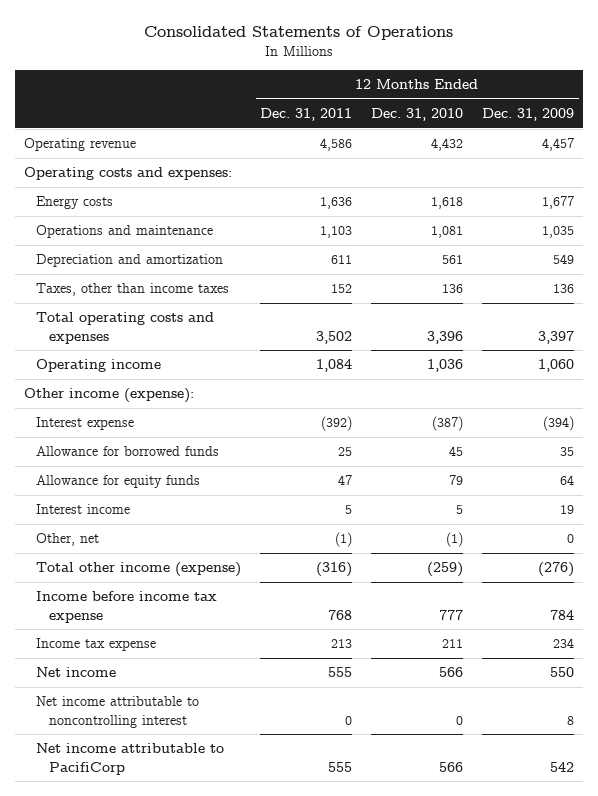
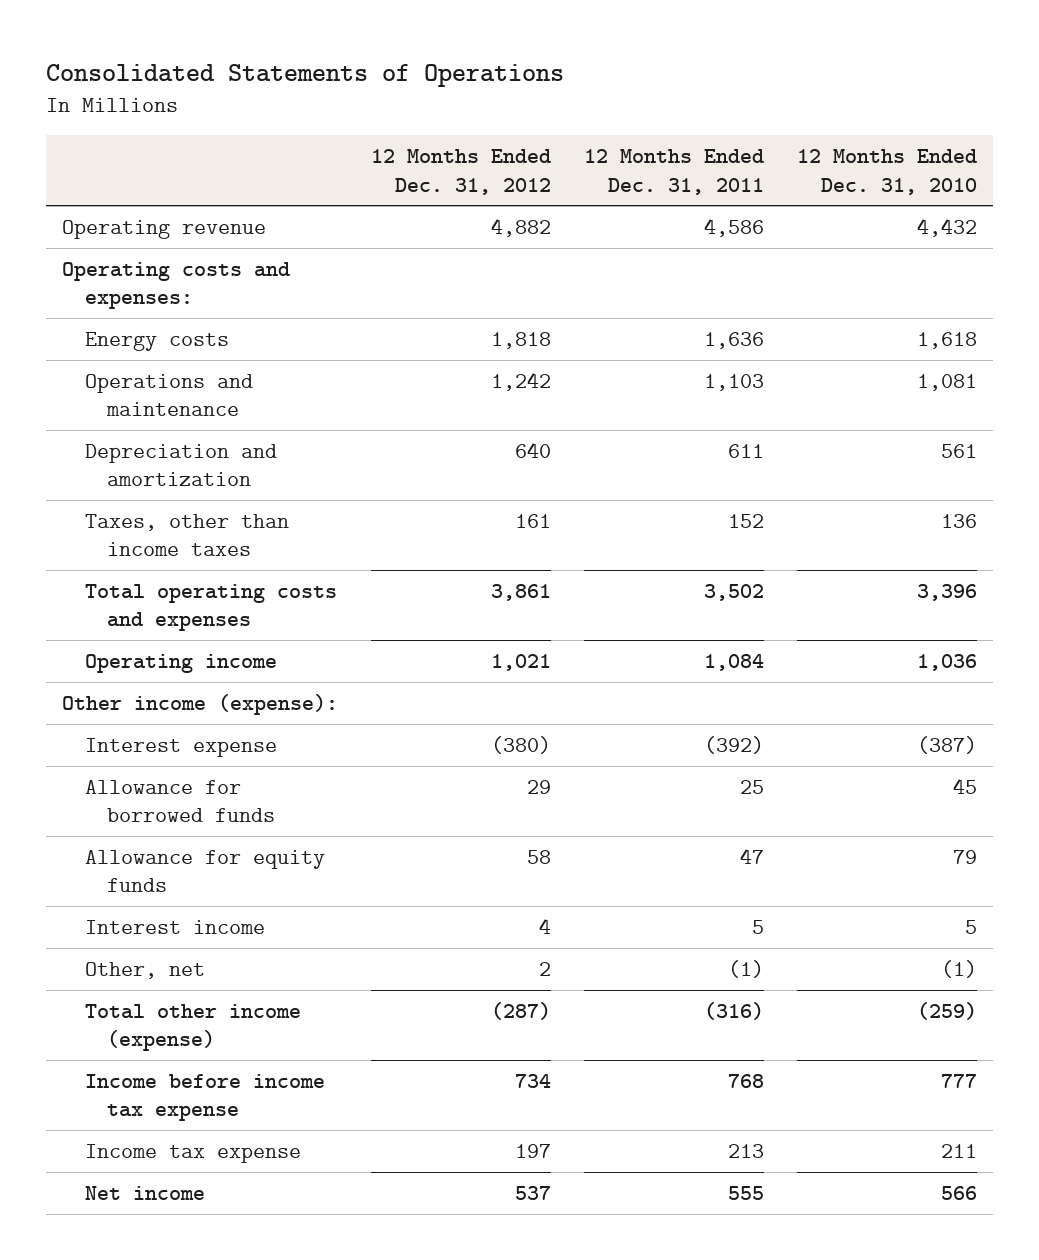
[481,108,574,122] Dec. 31, 2009 -> none
none -> [371,149,552,195] 12 Months Ended Dec. 31, 2012
[36,696,200,728] Net income attributable to noncontrolling interest -> none
[36,743,225,775] Net income attributable to PacifiCorp -> none

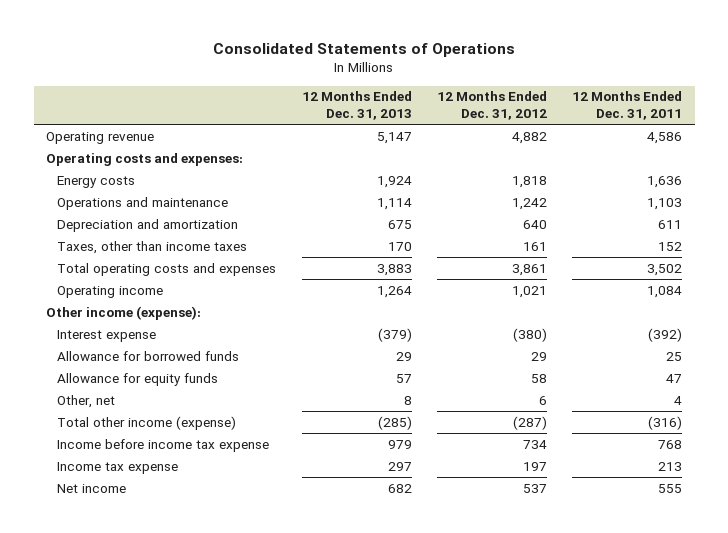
[796,149,977,195] 12 Months Ended Dec. 31, 2010 -> none
none -> [301,91,412,120] 12 Months Ended Dec. 31, 2013
[84,919,265,934] Interest income -> none
[539,961,552,976] 2 -> [538,395,547,405] 6
[727,959,764,978] (1) -> [674,395,683,405] 4

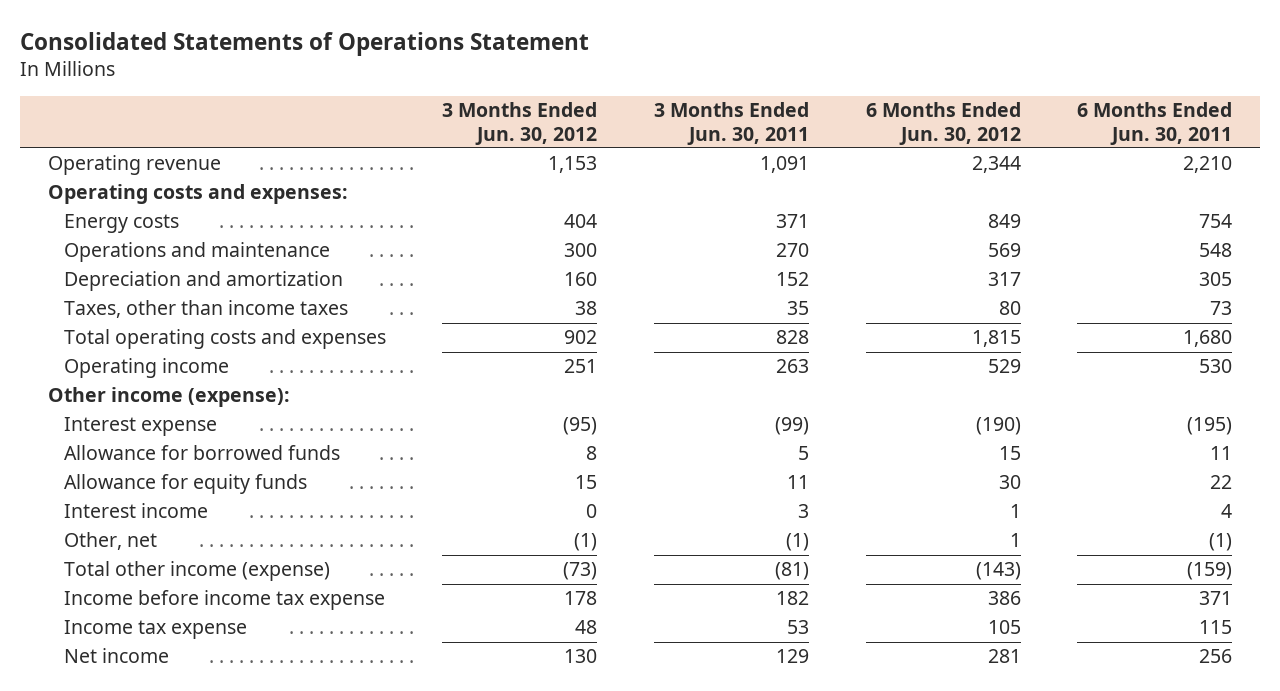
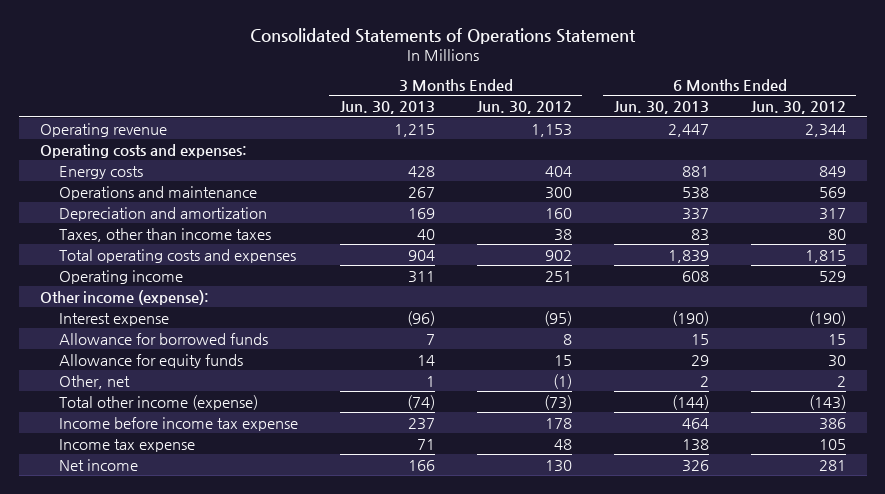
[654,102,810,145] 3 Months Ended Jun. 30, 2011 -> none
[1077,102,1233,145] 6 Months Ended Jun. 30, 2011 -> none
none -> [339,101,435,115] Jun. 30, 2013
none -> [613,101,709,115] Jun. 30, 2013
[63,503,208,519] Interest income -> none
[1009,533,1021,548] 1 -> [836,375,846,387] 2

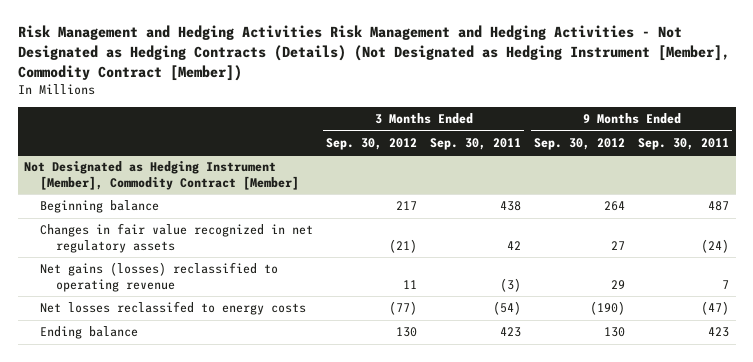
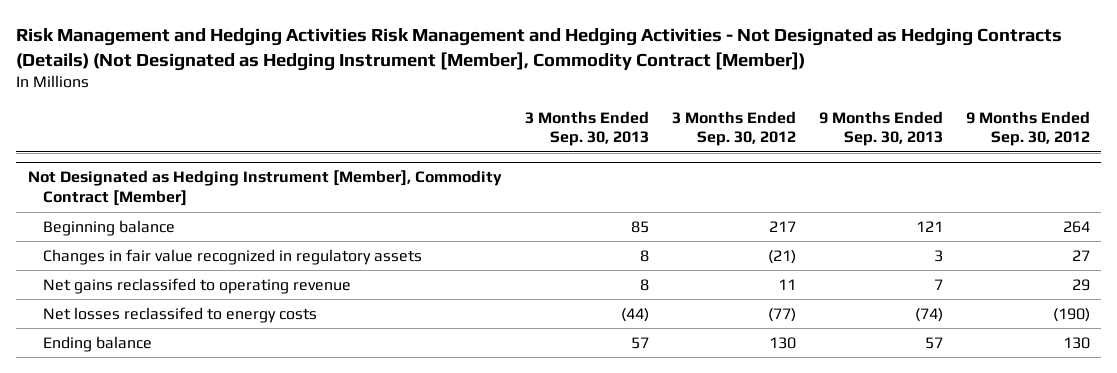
[430,137,522,150] Sep. 30, 2011 -> none
[638,137,730,150] Sep. 30, 2011 -> none
none -> [524,110,649,147] 3 Months Ended Sep. 30, 2013
none -> [818,110,943,147] 9 Months Ended Sep. 30, 2013
[39,223,313,253] Changes in fair value recognized in net regulatory assets -> [42,248,422,265] Changes in fair value recognized in regulatory assets
[39,262,278,292] Net gains (losses) reclassified to operating revenue -> [42,277,351,294] Net gains reclassifed to operating revenue

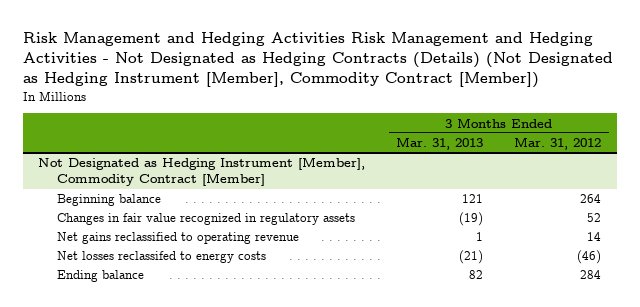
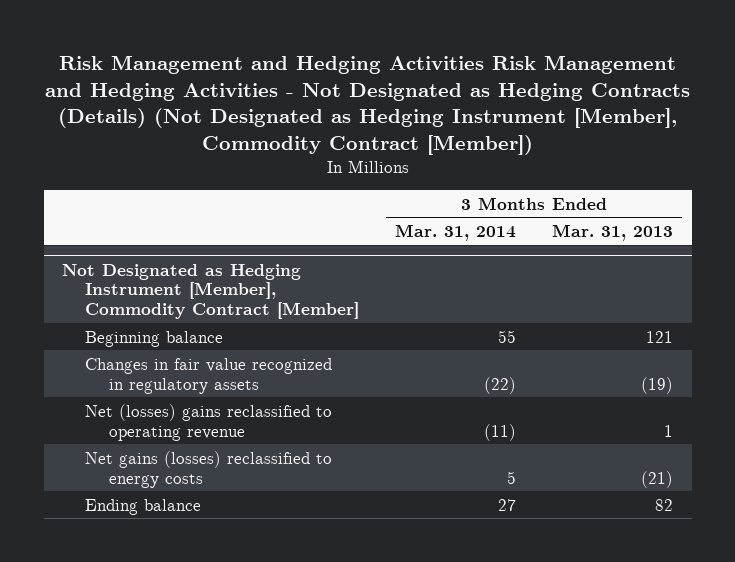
[514,136,602,150] Mar. 31, 2012 -> none
none -> [395,223,517,241] Mar. 31, 2014
[57,232,300,245] Net gains reclassified to operating revenue -> [85,403,333,441] Net (losses) gains reclassified to operating revenue
[57,251,267,264] Net losses reclassifed to energy costs -> [85,450,333,488] Net gains (losses) reclassified to energy costs

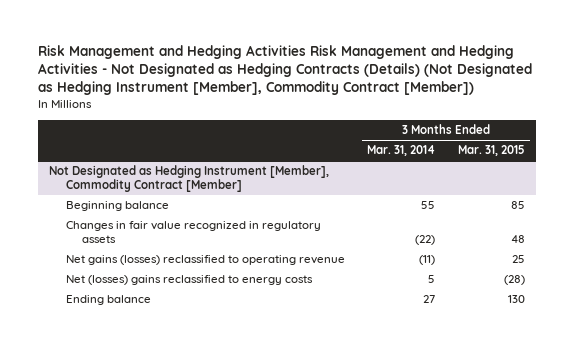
[552,223,674,241] Mar. 31, 2013 -> none
none -> [457,145,525,157] Mar. 31, 2015
[85,403,333,441] Net (losses) gains reclassified to operating revenue -> [65,255,345,266] Net gains (losses) reclassified to operating revenue
[85,450,333,488] Net gains (losses) reclassified to energy costs -> [65,275,313,286] Net (losses) gains reclassified to energy costs

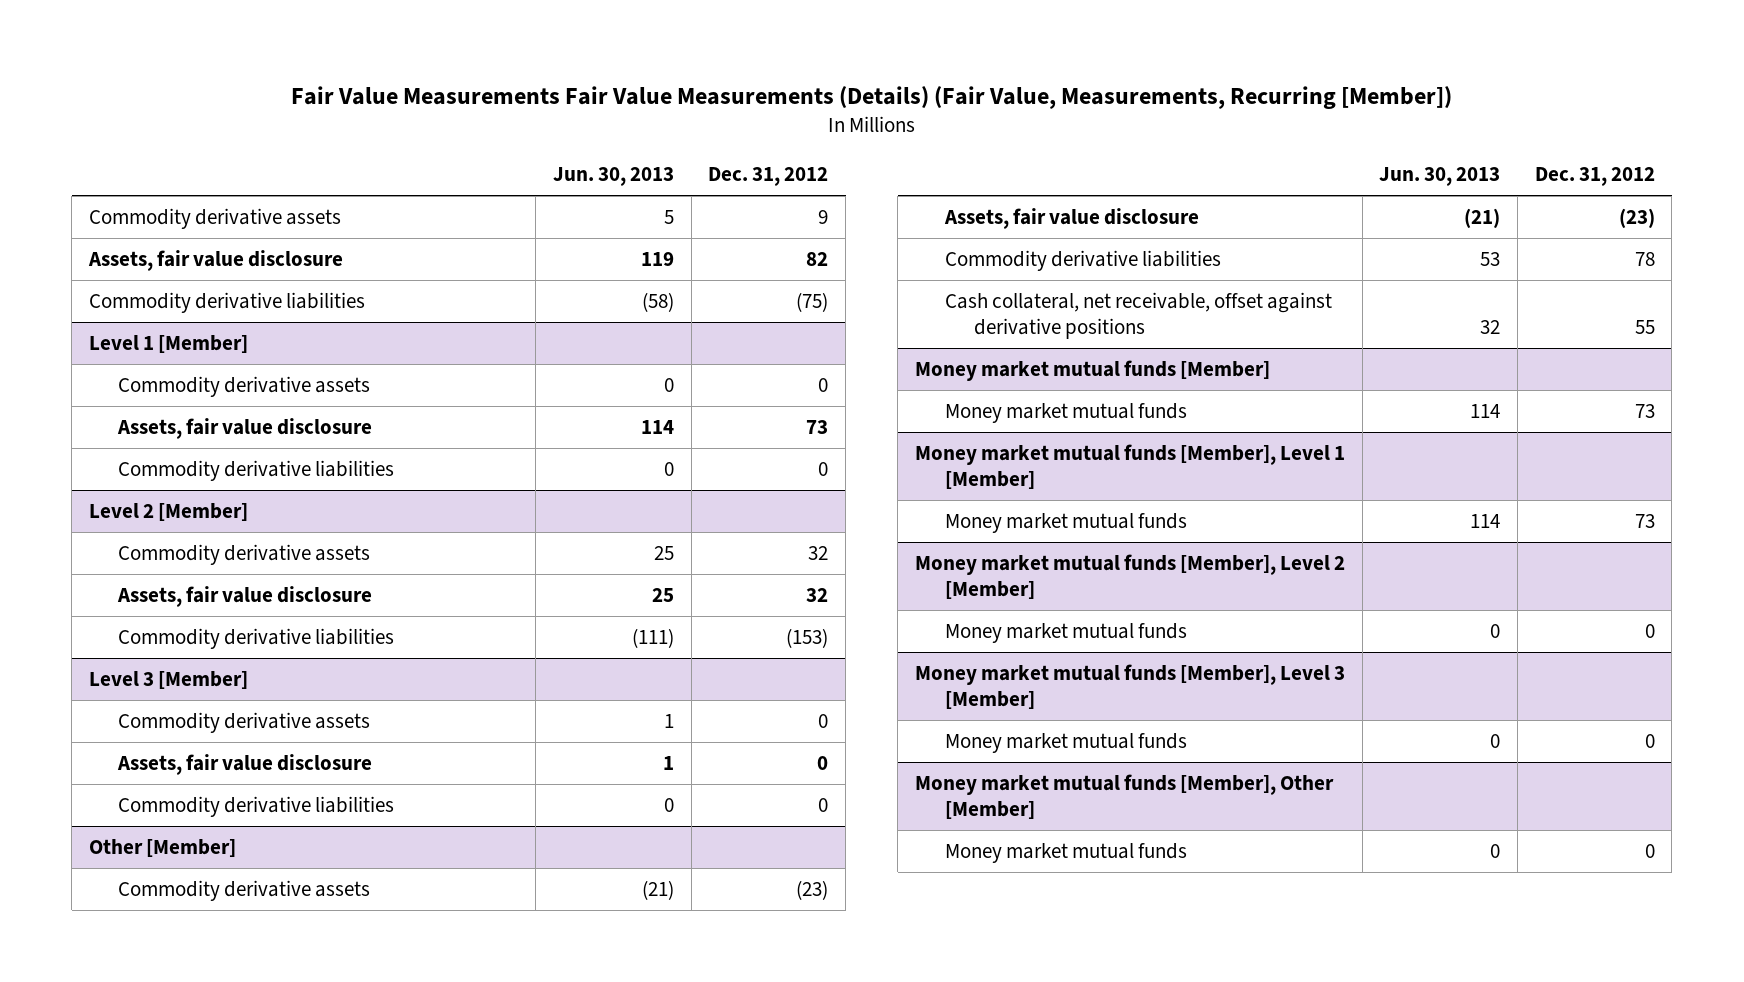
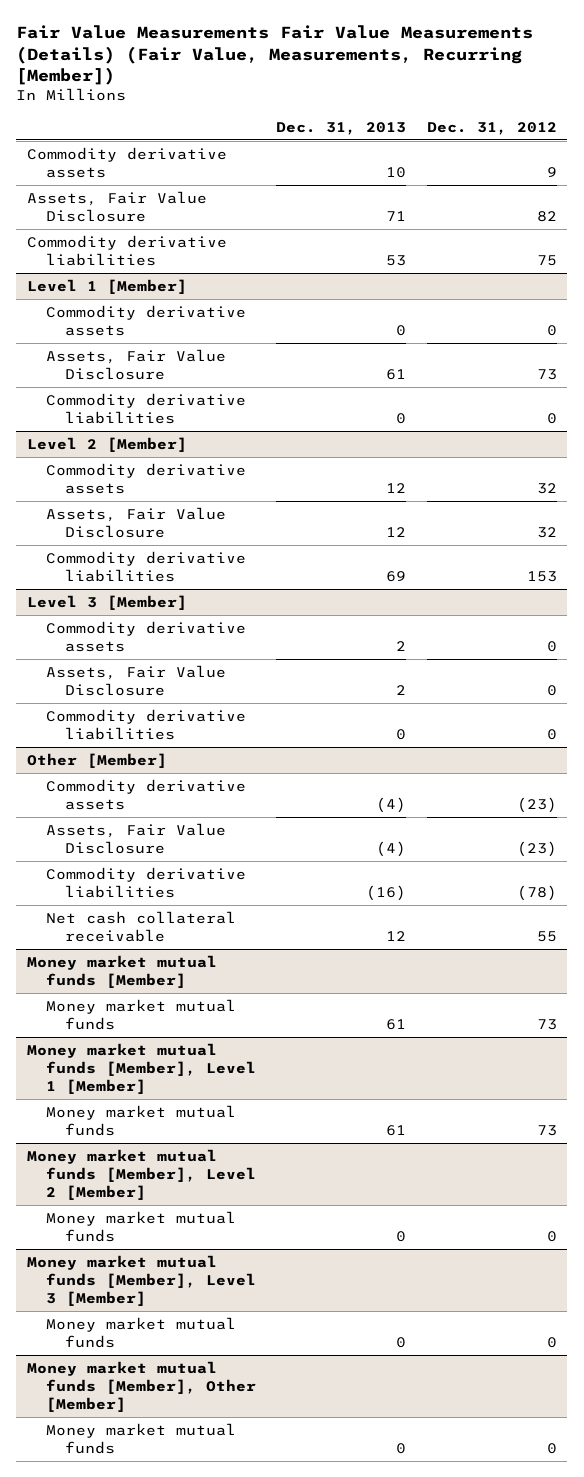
[553,167,675,187] Jun. 30, 2013 -> none
none -> [276,121,407,135] Dec. 31, 2013
[87,249,343,271] Assets, fair value disclosure -> [26,190,207,222] Assets, Fair Value Disclosure
[796,291,829,312] (75) -> [537,254,558,266] 75
[117,417,373,439] Assets, fair value disclosure -> [45,348,226,380] Assets, Fair Value Disclosure
[117,585,373,607] Assets, fair value disclosure -> [45,506,226,538] Assets, Fair Value Disclosure
[786,627,829,648] (153) -> [527,570,558,582] 153
[117,753,373,775] Assets, fair value disclosure -> [45,664,226,696] Assets, Fair Value Disclosure
[943,207,1199,229] Assets, fair value disclosure -> [45,822,226,854] Assets, Fair Value Disclosure
[1634,251,1655,266] 78 -> [517,884,558,901] (78)
[944,291,1332,339] Cash collateral, net receivable, offset against derivative positions -> [45,910,236,942] Net cash collateral receivable

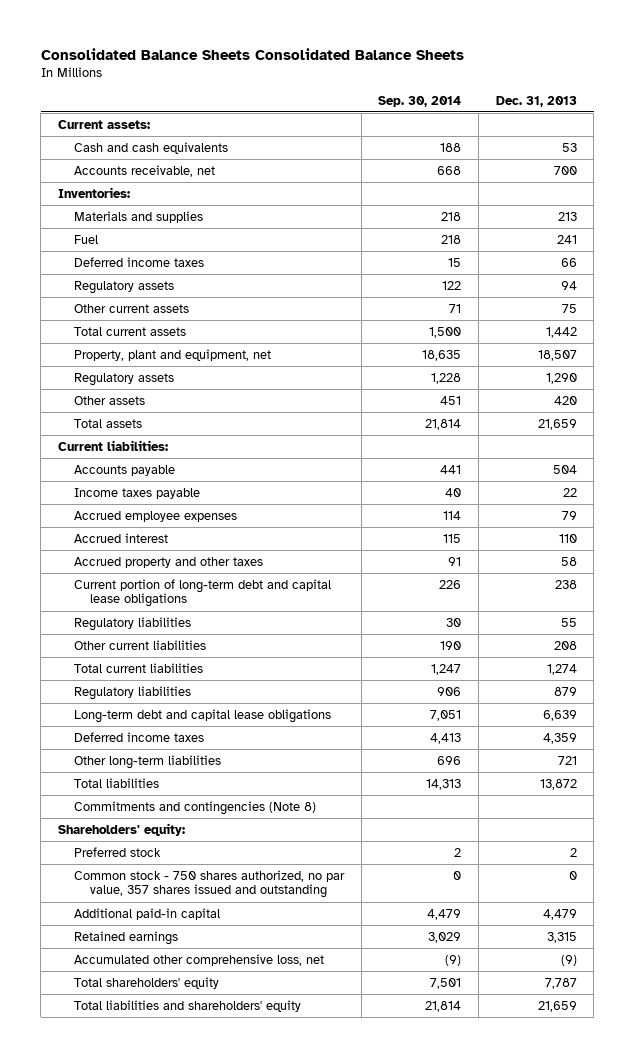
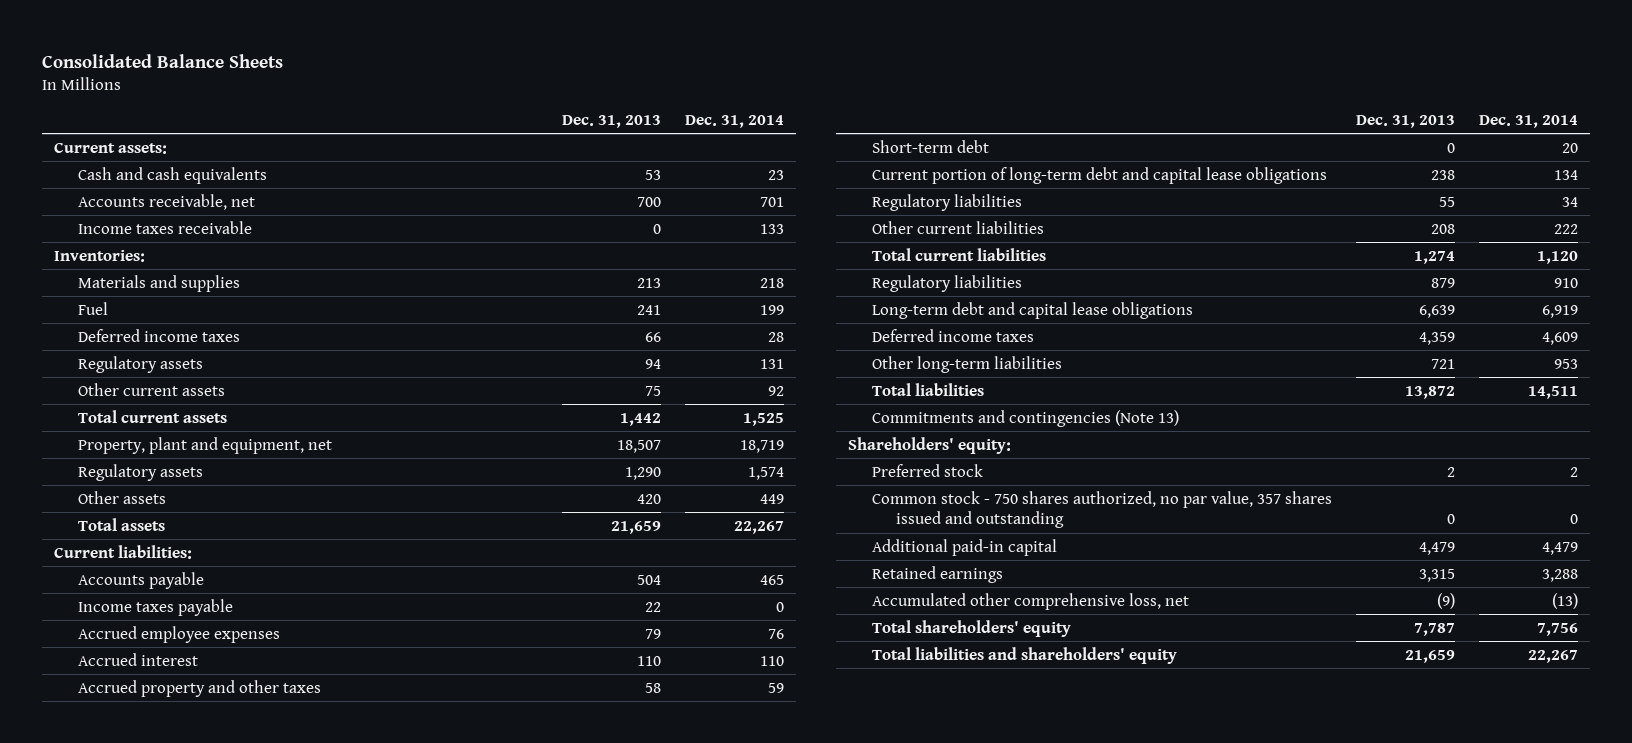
[40,47,464,60] Consolidated Balance Sheets Consolidated Balance Sheets -> [42,53,284,68] Consolidated Balance Sheets
[378,95,462,107] Sep. 30, 2014 -> none
none -> [684,114,784,128] Dec. 31, 2014
none -> [78,220,253,234] Income taxes receivable
none -> [872,139,990,153] Short-term debt
[73,800,316,815] Commitments and contingencies (Note 8) -> [872,409,1180,427] Commitments and contingencies (Note 13)

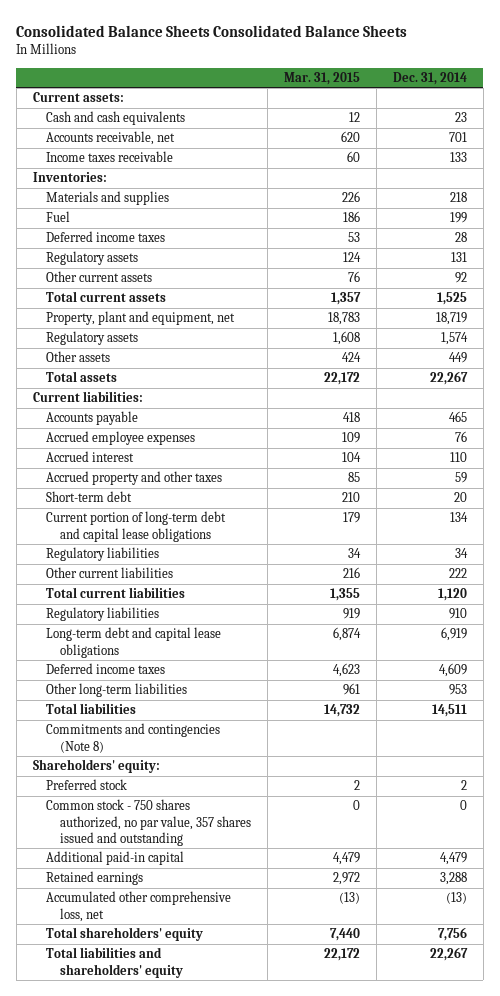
[42,53,284,68] Consolidated Balance Sheets -> [16,24,408,37] Consolidated Balance Sheets Consolidated Balance Sheets
[561,114,661,128] Dec. 31, 2013 -> none
none -> [284,72,361,86] Mar. 31, 2015
[78,598,234,616] Income taxes payable -> none
[872,409,1180,427] Commitments and contingencies (Note 13) -> [46,723,221,753] Commitments and contingencies (Note 8)

